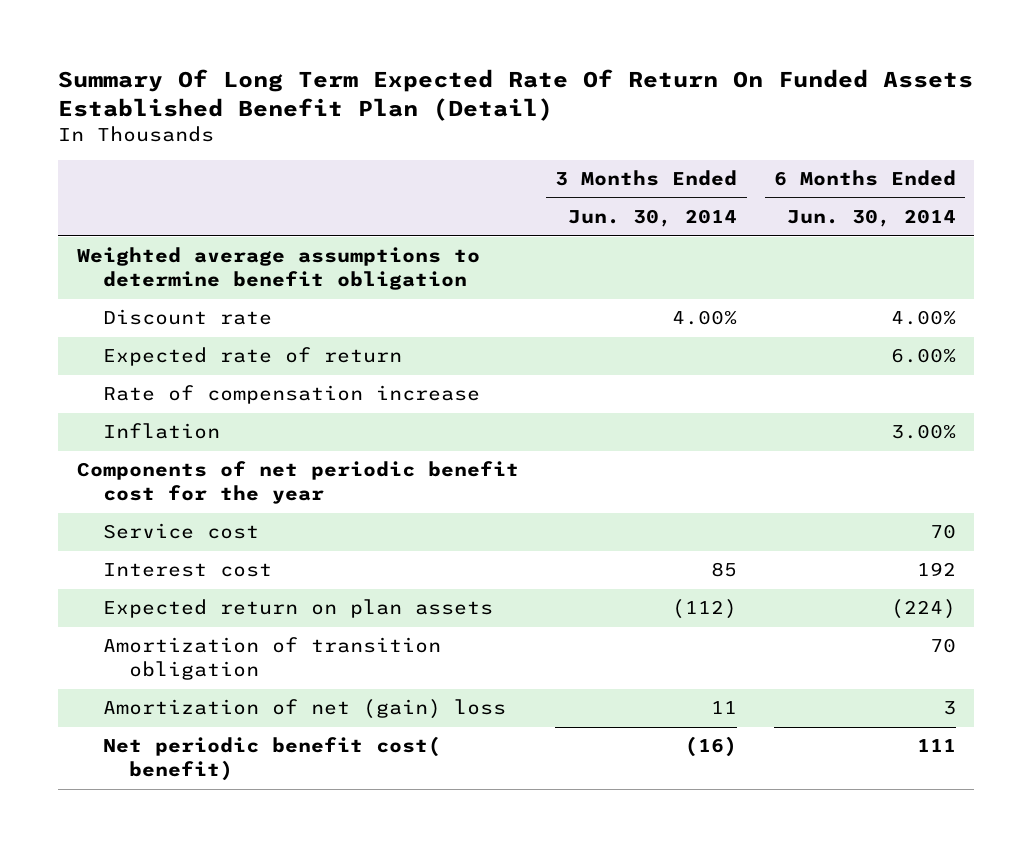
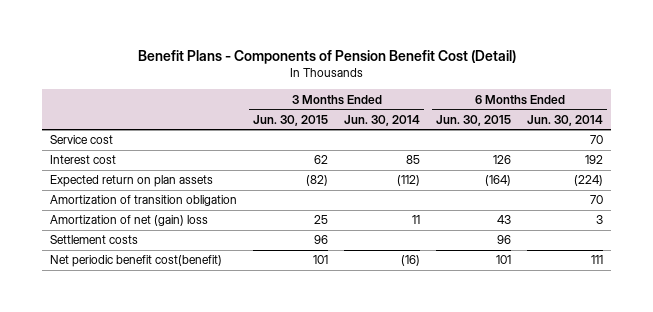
[58,69,974,122] Summary Of Long Term Expected Rate Of Return On Funded Assets Established Benefit Plan (Detail) -> [137,49,516,64] Benefit Plans - Components of Pension Benefit Cost (Detail)
none -> [252,114,328,126] Jun. 30, 2015
none -> [436,114,512,126] Jun. 30, 2015
[76,247,480,291] Weighted average assumptions to determine benefit obligation -> none
[102,309,272,326] Discount rate -> none
[102,347,402,367] Expected rate of return -> none
[102,385,480,405] Rate of compensation increase -> none
[102,423,220,440] Inflation -> none
[76,461,519,505] Components of net periodic benefit cost for the year -> none
none -> [49,235,138,245] Settlement costs
[102,736,441,782] Net periodic benefit cost( benefit) -> [49,255,222,268] Net periodic benefit cost(benefit)

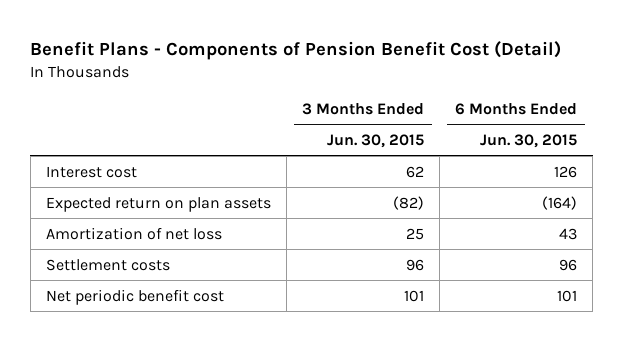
[344,114,421,126] Jun. 30, 2014 -> none
[527,114,604,126] Jun. 30, 2014 -> none
[49,135,113,145] Service cost -> none
[49,195,237,207] Amortization of transition obligation -> none
[49,215,208,227] Amortization of net (gain) loss -> [45,226,222,240] Amortization of net loss
[49,255,222,268] Net periodic benefit cost(benefit) -> [45,288,224,305] Net periodic benefit cost

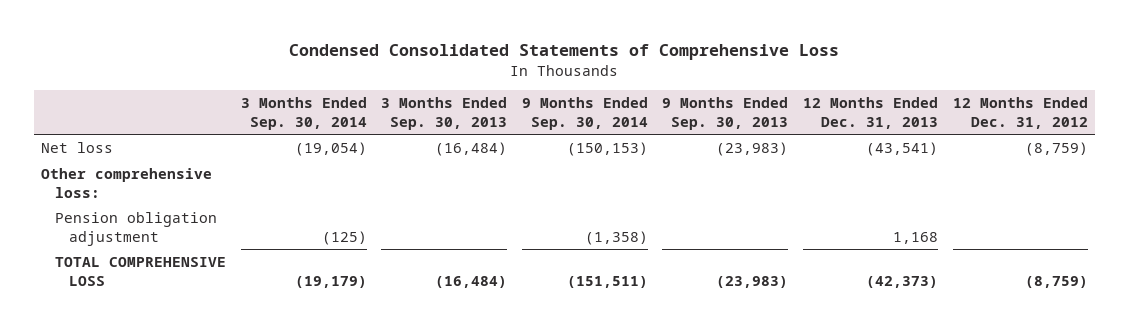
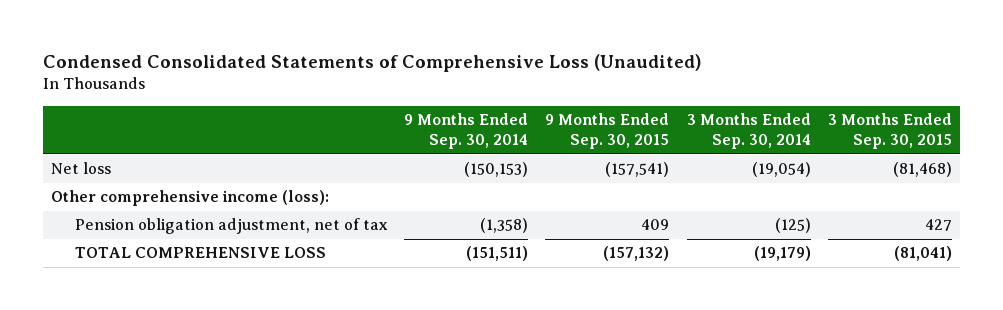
[289,44,840,61] Condensed Consolidated Statements of Comprehensive Loss -> [42,53,702,72] Condensed Consolidated Statements of Comprehensive Loss (Unaudited)
[381,97,508,130] 3 Months Ended Sep. 30, 2013 -> none
[662,97,789,130] 9 Months Ended Sep. 30, 2013 -> none
[802,97,938,129] 12 Months Ended Dec. 31, 2013 -> none
[952,97,1088,129] 12 Months Ended Dec. 31, 2012 -> none
none -> [545,113,670,150] 9 Months Ended Sep. 30, 2015
none -> [827,113,952,150] 3 Months Ended Sep. 30, 2015
[41,168,213,198] Other comprehensive loss: -> [51,190,330,207] Other comprehensive income (loss):
[54,212,217,246] Pension obligation adjustment -> [75,218,389,235] Pension obligation adjustment, net of tax

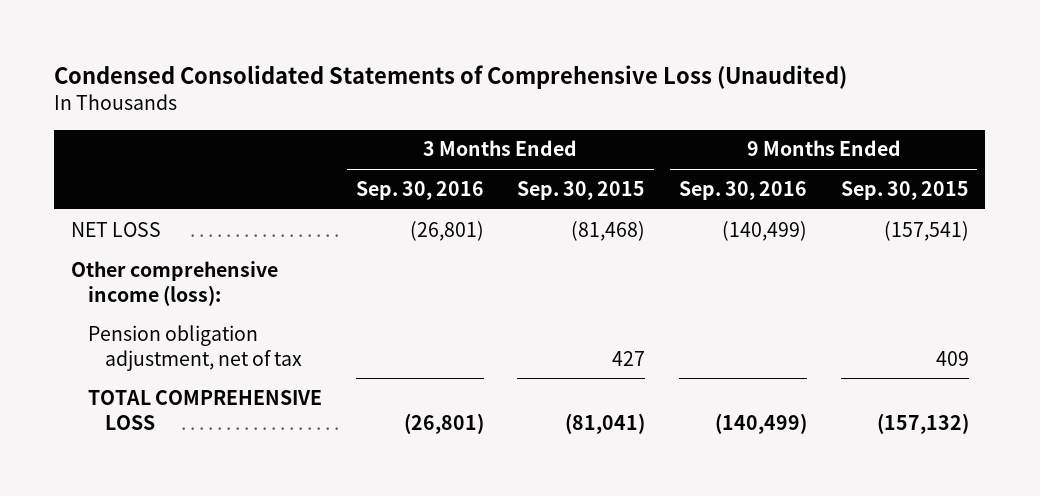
[404,113,529,150] 9 Months Ended Sep. 30, 2014 -> none
[686,113,811,150] 3 Months Ended Sep. 30, 2014 -> none
none -> [355,181,484,201] Sep. 30, 2016
none -> [678,181,807,201] Sep. 30, 2016
[51,162,112,175] Net loss -> [70,221,161,237] NET LOSS

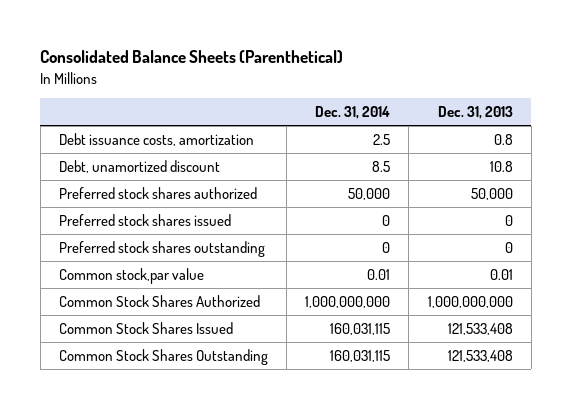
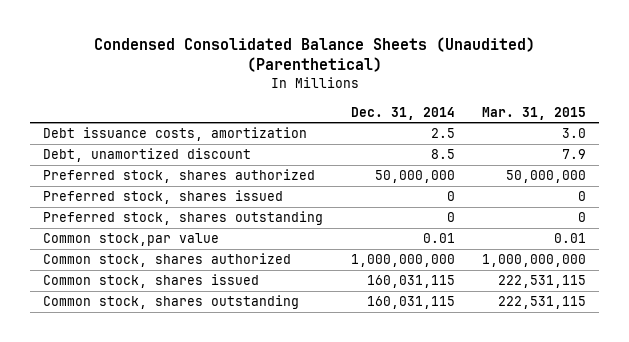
[40,50,344,64] Consolidated Balance Sheets (Parenthetical) -> [93,37,535,73] Condensed Consolidated Balance Sheets (Unaudited) (Parenthetical)
[437,106,513,120] Dec. 31, 2013 -> none
none -> [481,106,586,120] Mar. 31, 2015
[58,186,257,199] Preferred stock shares authorized -> [43,169,316,184] Preferred stock, shares authorized
[348,187,391,200] 50,000 -> [374,170,455,184] 50,000,000
[58,213,231,226] Preferred stock shares issued -> [43,190,284,205] Preferred stock, shares issued
[58,240,265,257] Preferred stock shares outstanding -> [43,211,324,226] Preferred stock, shares outstanding
[58,294,260,307] Common Stock Shares Authorized -> [43,253,292,268] Common stock, shares authorized
[58,321,233,334] Common Stock Shares Issued -> [43,274,260,289] Common stock, shares issued
[58,348,268,365] Common Stock Shares Outstanding -> [43,295,300,310] Common stock, shares outstanding

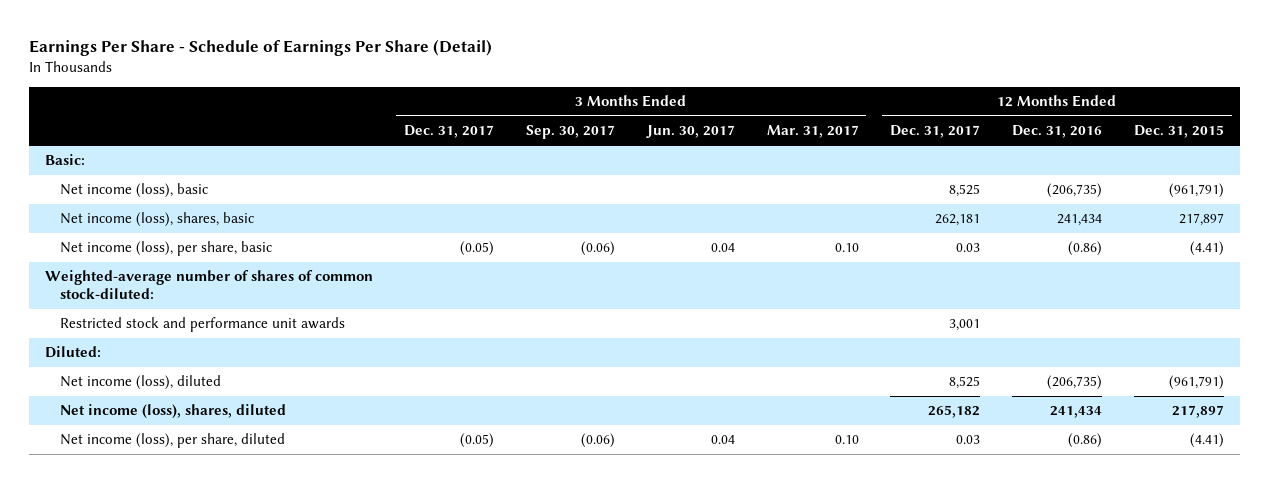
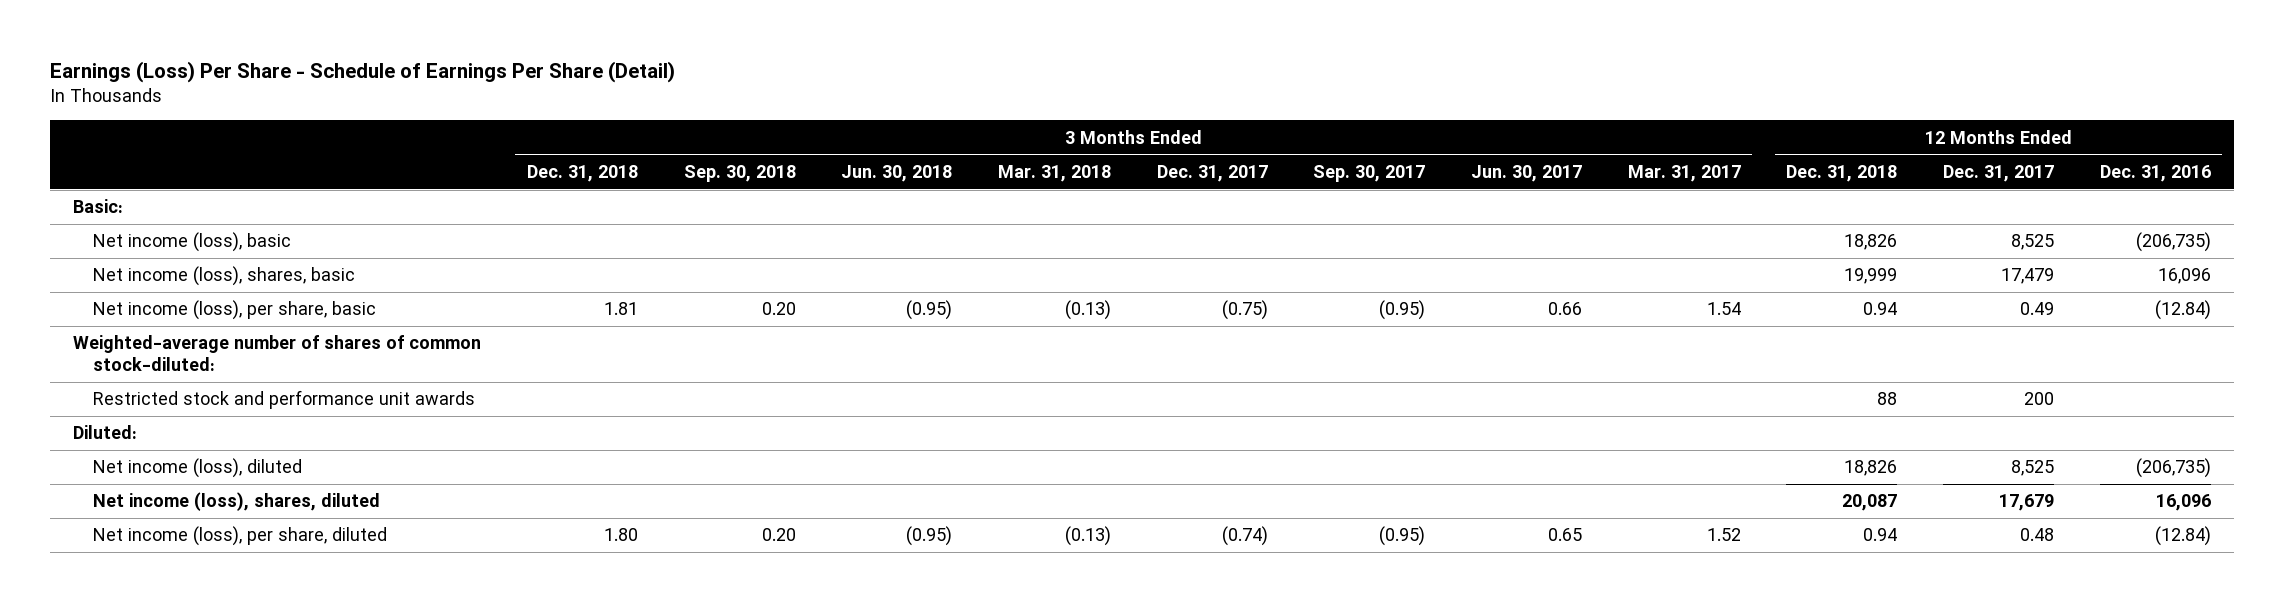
[28,38,492,56] Earnings Per Share - Schedule of Earnings Per Share (Detail) -> [50,61,676,84] Earnings (Loss) Per Share - Schedule of Earnings Per Share (Detail)
[1133,125,1224,139] Dec. 31, 2015 -> none
none -> [526,164,638,182] Dec. 31, 2018
none -> [683,164,796,182] Sep. 30, 2018
none -> [841,164,953,182] Jun. 30, 2018
none -> [997,164,1111,182] Mar. 31, 2018
none -> [1786,164,1898,182] Dec. 31, 2018
[935,214,981,227] 262,181 -> [2001,268,2055,285] 17,479
[1057,214,1103,227] 241,434 -> [2157,268,2211,285] 16,096
[460,241,495,257] (0.05) -> [1221,300,1268,321] (0.75)
[581,241,616,257] (0.06) -> [1379,300,1426,321] (0.95)
[710,243,735,253] 0.04 -> [1548,302,1583,316] 0.66
[834,243,859,253] 0.10 -> [1706,302,1741,316] 1.54
[956,243,981,253] 0.03 -> [2020,302,2055,316] 0.49
[1068,241,1103,257] (0.86) -> [2154,300,2211,321] (12.84)
[949,319,981,332] 3,001 -> [2024,392,2055,406] 200
[928,405,981,419] 265,182 -> [1999,494,2055,512] 17,679
[1050,406,1103,419] 241,434 -> [2155,494,2211,512] 16,096
[460,433,495,449] (0.05) -> [1221,526,1268,547] (0.74)
[581,433,616,449] (0.06) -> [1379,526,1426,547] (0.95)
[710,435,735,445] 0.04 -> [1548,528,1583,542] 0.65
[834,435,859,445] 0.10 -> [1706,528,1741,542] 1.52
[956,435,981,445] 0.03 -> [2020,528,2055,542] 0.48
[1068,433,1103,449] (0.86) -> [2154,526,2211,547] (12.84)

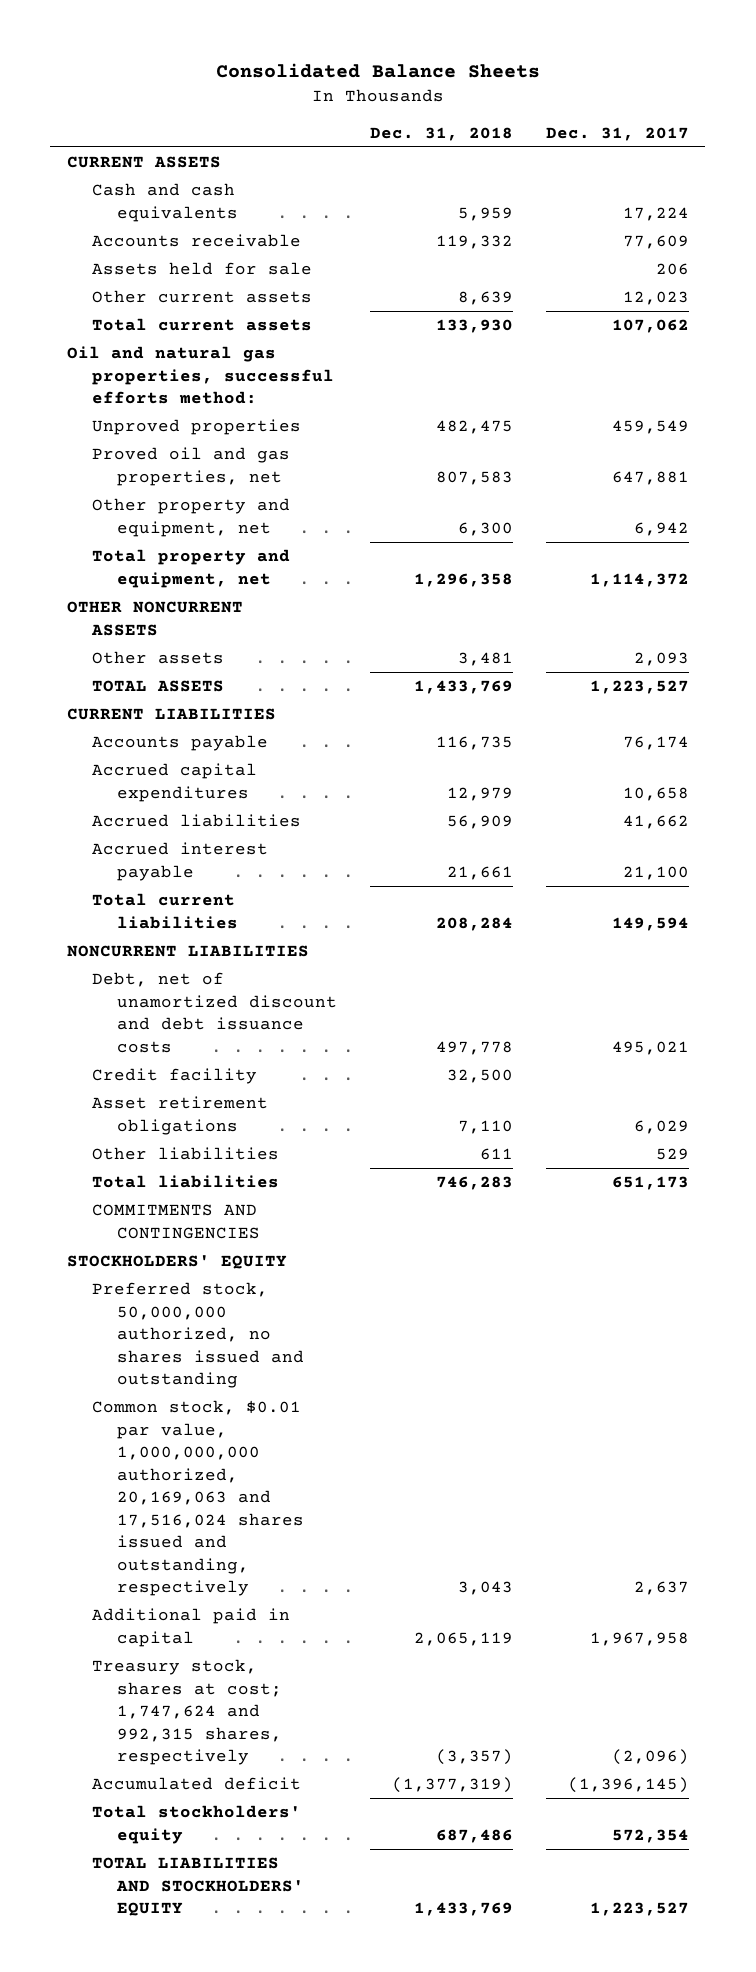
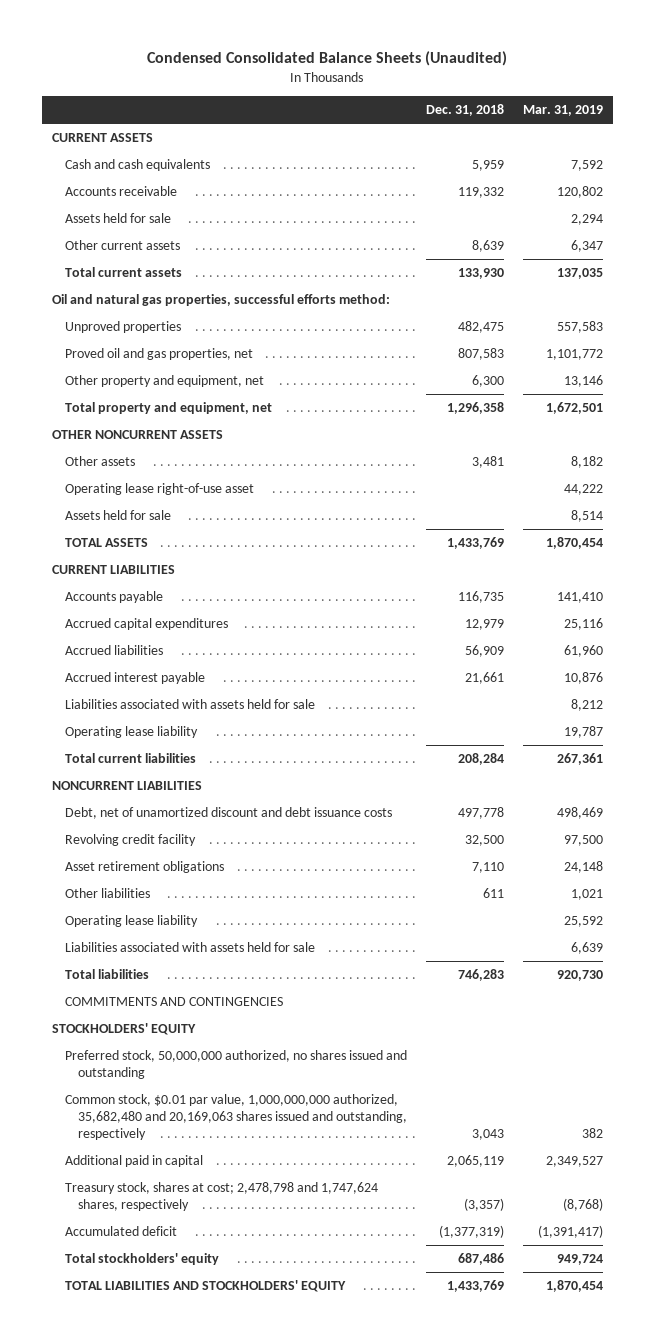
[215,63,540,79] Consolidated Balance Sheets -> [147,51,508,67] Condensed Consolidated Balance Sheets (Unaudited)
[545,126,689,141] Dec. 31, 2017 -> none
none -> [523,104,604,116] Mar. 31, 2019
none -> [64,483,254,496] Operating lease right-of-use asset
none -> [64,510,171,521] Assets held for sale
none -> [64,699,315,710] Liabilities associated with assets held for sale
none -> [64,726,198,739] Operating lease liability
[91,1068,257,1085] Credit facility -> [64,834,196,847] Revolving credit facility
none -> [64,915,198,928] Operating lease liability
none -> [64,942,315,953] Liabilities associated with assets held for sale
[91,1400,305,1597] Common stock, $0.01 par value, 1,000,000,000 authorized, 20,169,063 and 17,516,024 shares issued and outstanding, respectively -> [64,1094,407,1140] Common stock, $0.01 par value, 1,000,000,000 authorized, 35,682,480 and 20,169,063 shares issued and outstanding, respectively
[91,1659,283,1766] Treasury stock, shares at cost; 1,747,624 and 992,315 shares, respectively -> [64,1182,378,1212] Treasury stock, shares at cost; 2,478,798 and 1,747,624 shares, respectively

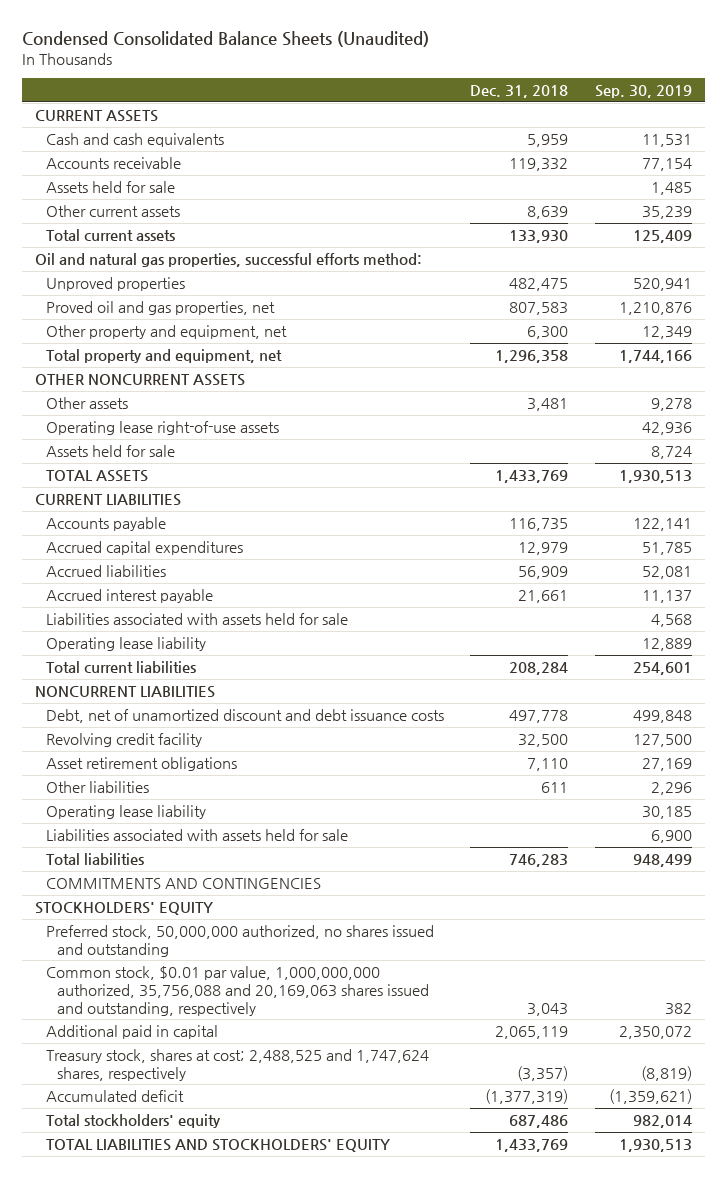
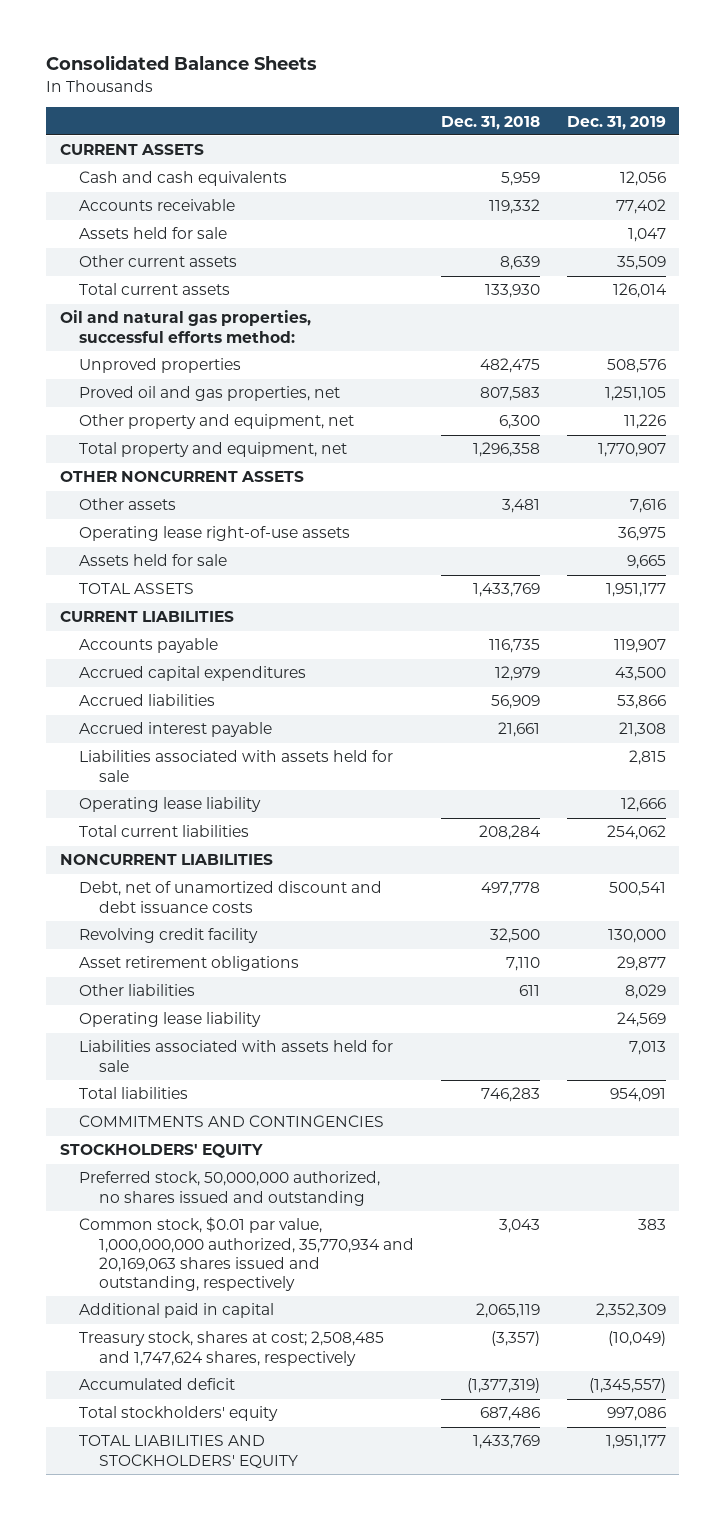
[21,31,429,48] Condensed Consolidated Balance Sheets (Unaudited) -> [46,55,318,71] Consolidated Balance Sheets
[594,85,692,99] Sep. 30, 2019 -> none
none -> [566,115,666,130] Dec. 31, 2019
[45,965,429,1016] Common stock, $0.01 par value, 1,000,000,000 authorized, 35,756,088 and 20,169,063 shares issued and outstanding, respectively -> [79,1217,415,1292] Common stock, $0.01 par value, 1,000,000,000 authorized, 35,770,934 and 20,169,063 shares issued and outstanding, respectively
[45,1048,429,1081] Treasury stock, shares at cost; 2,488,525 and 1,747,624 shares, respectively -> [79,1331,385,1366] Treasury stock, shares at cost; 2,508,485 and 1,747,624 shares, respectively

